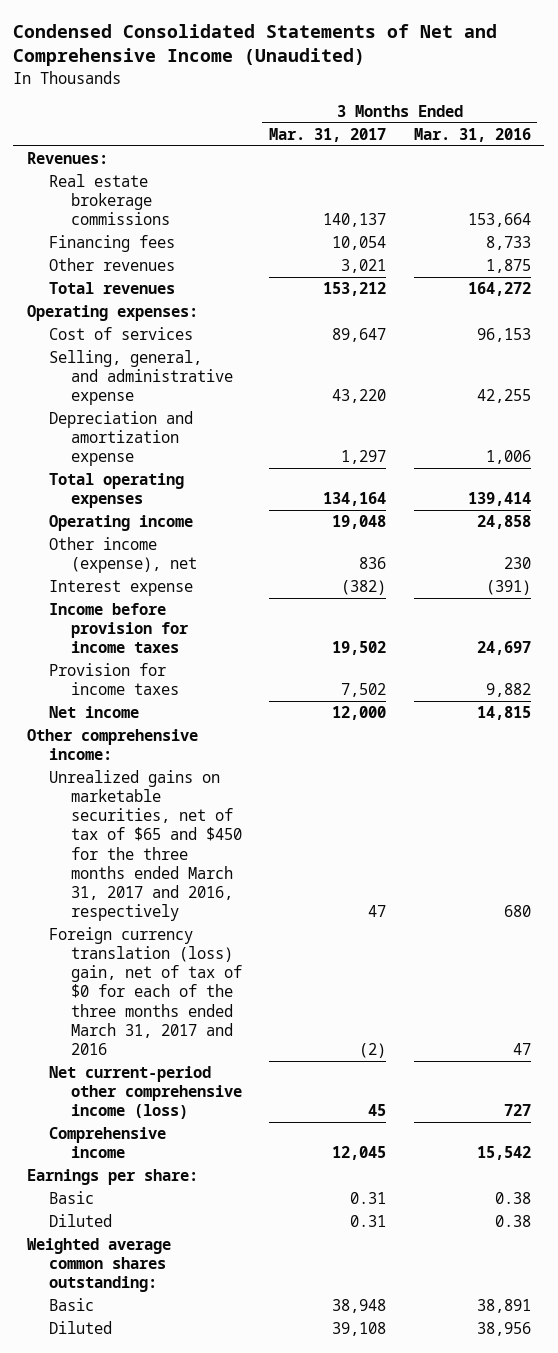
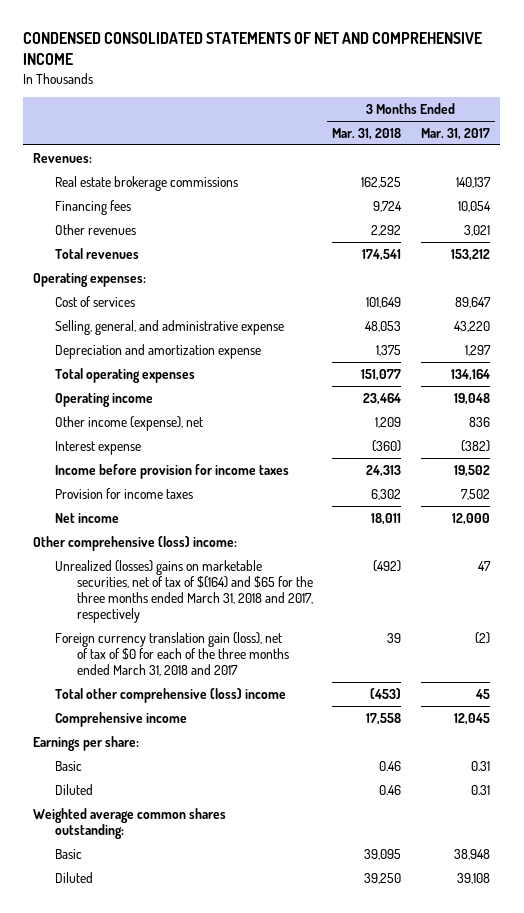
[13,23,498,67] Condensed Consolidated Statements of Net and Comprehensive Income (Unaudited) -> [23,32,483,66] CONDENSED CONSOLIDATED STATEMENTS OF NET AND COMPREHENSIVE INCOME
[413,127,531,142] Mar. 31, 2016 -> none
none -> [332,127,402,140] Mar. 31, 2018
[27,729,199,761] Other comprehensive income: -> [33,535,238,551] Other comprehensive (loss) income:
[49,770,243,921] Unrealized gains on marketable securities, net of tax of $65 and $450 for the three months ended March 31, 2017 and 2016, respectively -> [54,559,313,623] Unrealized (losses) gains on marketable securities, net of tax of $(164) and $65 for the three months ended March 31, 2018 and 2017, respectively
[49,927,243,1055] Foreign currency translation (loss) gain, net of tax of $0 for each of the three months ended March 31, 2017 and 2016 -> [54,631,289,676] Foreign currency translation gain (loss), net of tax of $0 for each of the three months ended March 31, 2018 and 2017
[49,1066,243,1120] Net current-period other comprehensive income (loss) -> [54,687,286,703] Total other comprehensive (loss) income

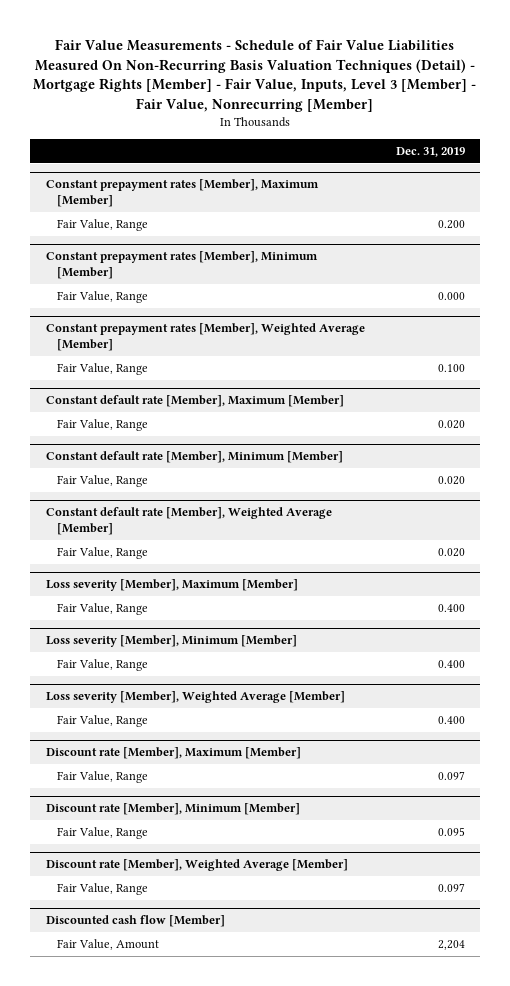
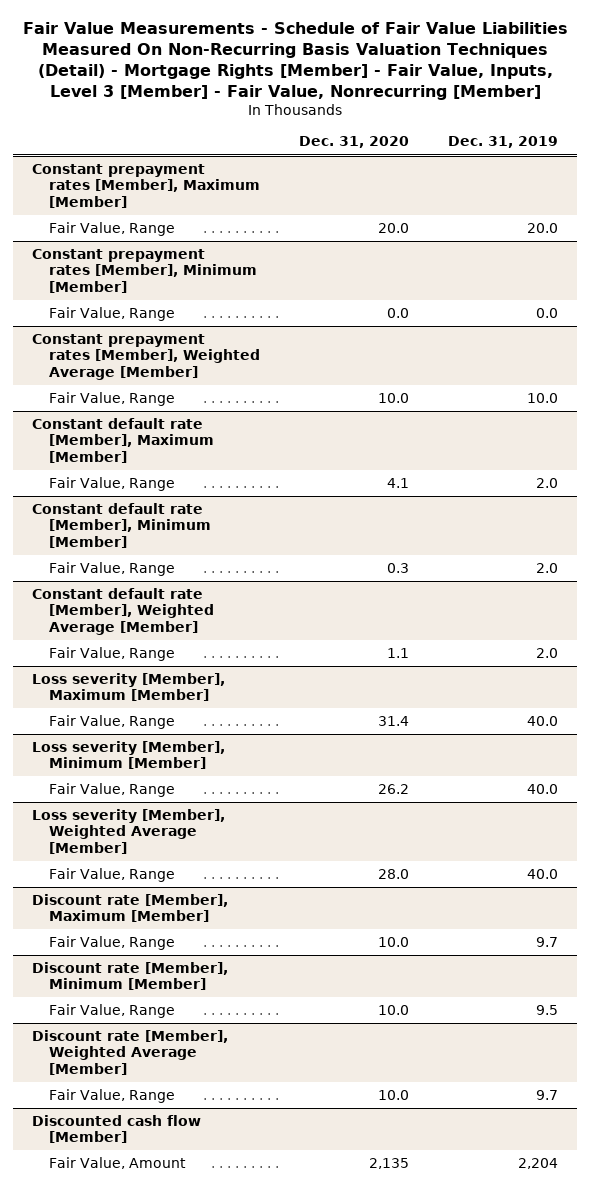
none -> [298,136,409,149] Dec. 31, 2020
[437,219,465,229] 0.200 -> [526,222,558,233] 20.0
[437,291,465,300] 0.000 -> [535,307,558,318] 0.0
[437,363,465,372] 0.100 -> [526,392,558,403] 10.0
[437,419,465,429] 0.020 -> [535,477,558,488] 2.0
[437,475,465,485] 0.020 -> [535,562,558,573] 2.0
[437,547,465,557] 0.020 -> [535,647,558,658] 2.0
[437,603,465,612] 0.400 -> [526,715,558,726] 40.0
[437,659,465,668] 0.400 -> [526,783,558,794] 40.0
[437,715,465,724] 0.400 -> [526,868,558,879] 40.0
[437,770,465,780] 0.097 -> [535,936,558,947] 9.7
[437,826,465,836] 0.095 -> [535,1004,558,1015] 9.5
[437,882,465,892] 0.097 -> [535,1089,558,1100] 9.7

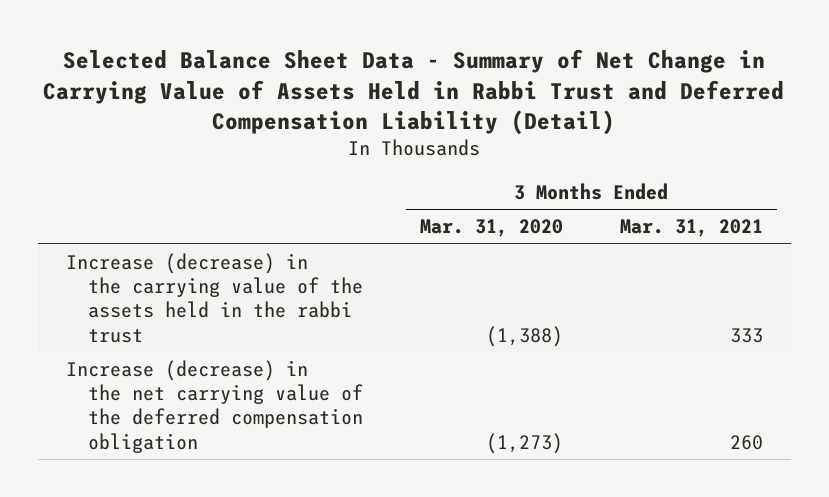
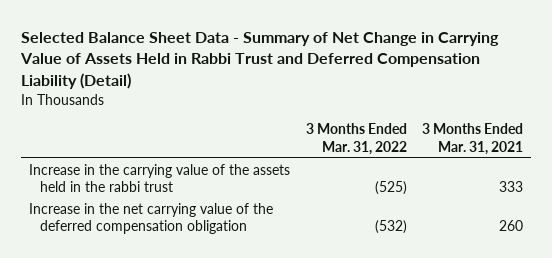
[419,219,563,238] Mar. 31, 2020 -> none
none -> [305,123,407,155] 3 Months Ended Mar. 31, 2022
[66,253,364,343] Increase (decrease) in the carrying value of the assets held in the rabbi trust -> [29,164,291,193] Increase in the carrying value of the assets held in the rabbi trust
[66,360,364,453] Increase (decrease) in the net carrying value of the deferred compensation obligation -> [29,203,274,235] Increase in the net carrying value of the deferred compensation obligation

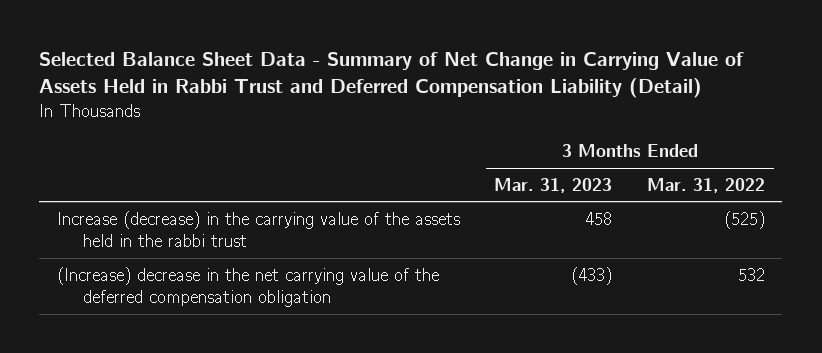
[421,123,523,155] 3 Months Ended Mar. 31, 2021 -> none
none -> [494,177,613,193] Mar. 31, 2023
[29,164,291,193] Increase in the carrying value of the assets held in the rabbi trust -> [56,210,460,248] Increase (decrease) in the carrying value of the assets held in the rabbi trust
[29,203,274,235] Increase in the net carrying value of the deferred compensation obligation -> [56,266,439,308] (Increase) decrease in the net carrying value of the deferred compensation obligation
[374,220,407,235] (532) -> [738,267,766,281] 532

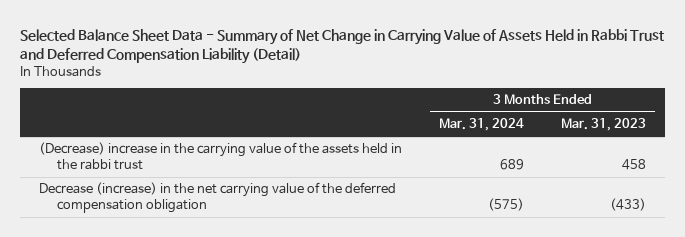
[647,177,766,193] Mar. 31, 2022 -> none
none -> [439,118,525,132] Mar. 31, 2024
[56,210,460,248] Increase (decrease) in the carrying value of the assets held in the rabbi trust -> [38,142,402,171] (Decrease) increase in the carrying value of the assets held in the rabbi trust
[56,266,439,308] (Increase) decrease in the net carrying value of the deferred compensation obligation -> [38,182,396,214] Decrease (increase) in the net carrying value of the deferred compensation obligation

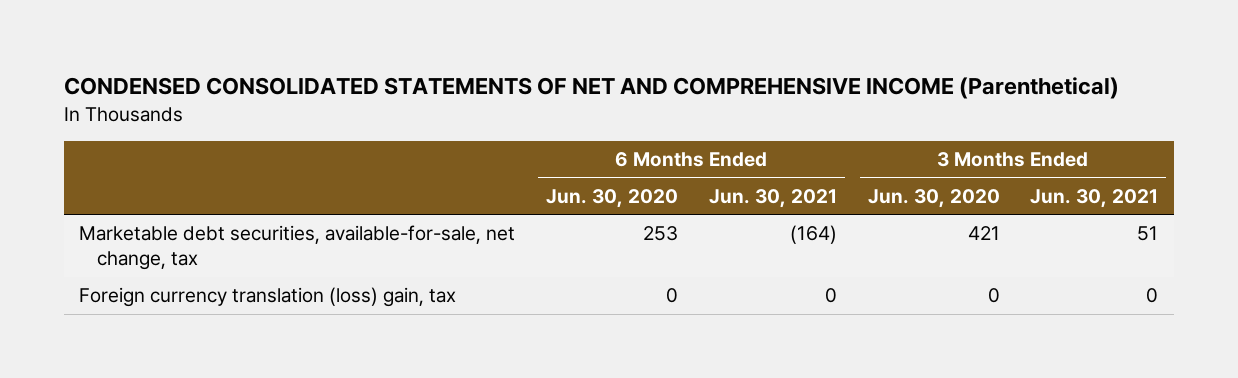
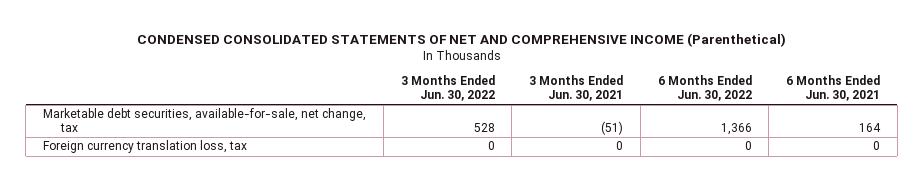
[546,188,679,208] Jun. 30, 2020 -> none
[867,188,1000,208] Jun. 30, 2020 -> none
none -> [400,75,495,102] 3 Months Ended Jun. 30, 2022
none -> [657,75,752,102] 6 Months Ended Jun. 30, 2022
[789,225,837,245] (164) -> [859,123,882,133] 164
[1137,226,1159,242] 51 -> [601,121,624,136] (51)
[79,287,457,308] Foreign currency translation (loss) gain, tax -> [43,140,248,154] Foreign currency translation loss, tax

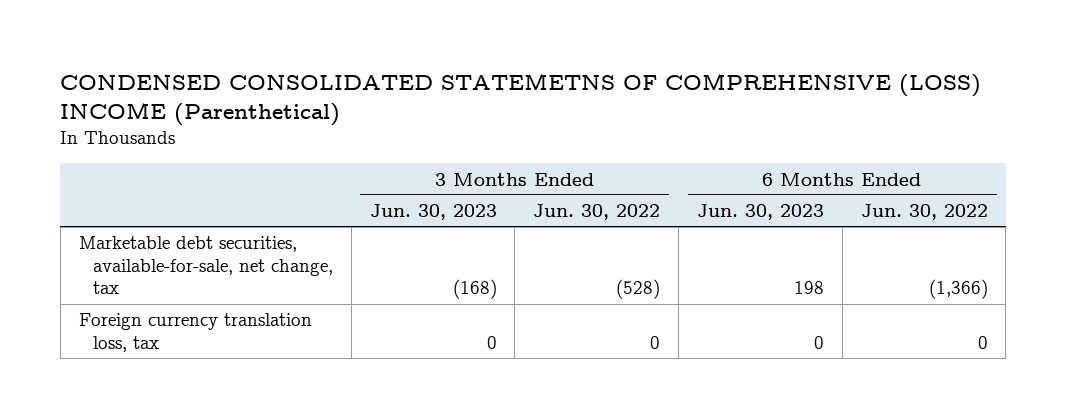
[136,33,786,48] CONDENSED CONSOLIDATED STATEMENTS OF NET AND COMPREHENSIVE INCOME (Parenthetical) -> [60,72,982,126] CONDENSED CONSOLIDATED STATEMETNS OF COMPREHENSIVE (LOSS) INCOME (Parenthetical)
[529,75,624,102] 3 Months Ended Jun. 30, 2021 -> none
[786,75,881,102] 6 Months Ended Jun. 30, 2021 -> none
none -> [369,204,497,221] Jun. 30, 2023
none -> [696,204,824,221] Jun. 30, 2023
[473,123,495,133] 528 -> [616,279,661,300] (528)
[720,123,752,136] 1,366 -> [928,279,988,300] (1,366)

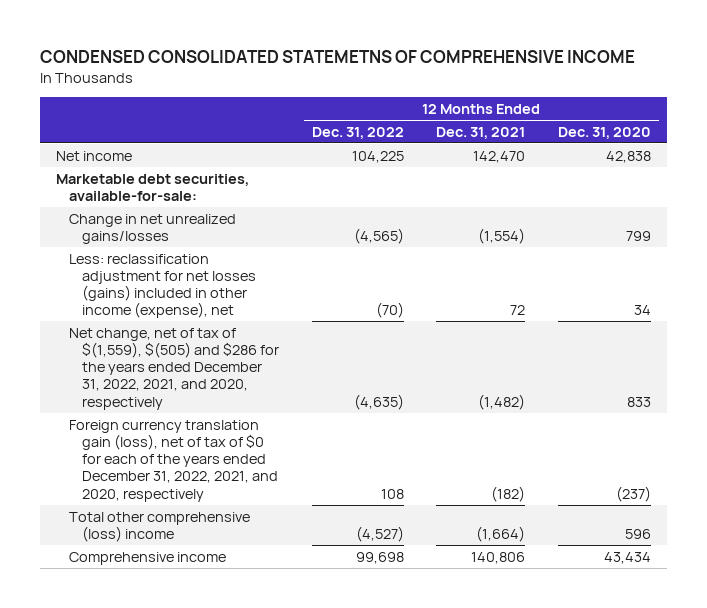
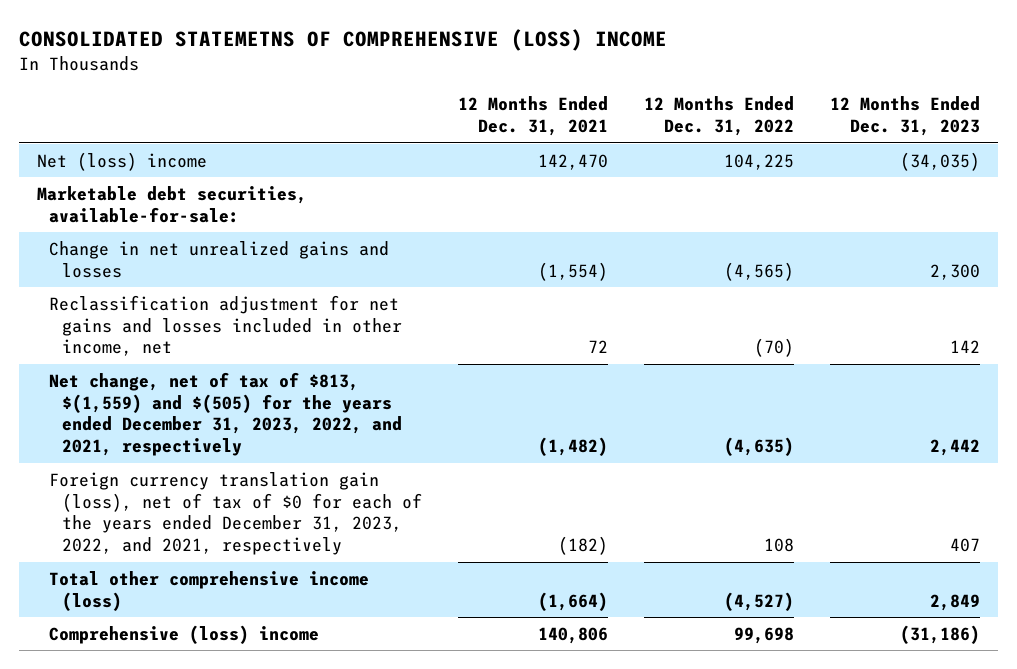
[40,49,636,63] CONDENSED CONSOLIDATED STATEMETNS OF COMPREHENSIVE INCOME -> [18,29,667,52] CONSOLIDATED STATEMETNS OF COMPREHENSIVE (LOSS) INCOME
[557,126,651,139] Dec. 31, 2020 -> none
none -> [830,96,981,137] 12 Months Ended Dec. 31, 2023
[56,150,133,161] Net income -> [36,151,207,171] Net (loss) income
[69,213,237,244] Change in net unrealized gains/losses -> [49,240,390,278] Change in net unrealized gains and losses
[69,253,257,319] Less: reclassification adjustment for net losses (gains) included in other income (expense), net -> [49,294,402,357] Reclassification adjustment for net gains and losses included in other income, net
[69,327,280,410] Net change, net of tax of $(1,559), $(505) and $286 for the years ended December 31, 2022, 2021, and 2020, respectively -> [49,371,402,457] Net change, net of tax of $813, $(1,559) and $(505) for the years ended December 31, 2023, 2022, and 2021, respectively
[69,419,279,502] Foreign currency translation gain (loss), net of tax of $0 for each of the years ended December 31, 2022, 2021, and 2020, respectively -> [49,471,422,556] Foreign currency translation gain (loss), net of tax of $0 for each of the years ended December 31, 2023, 2022, and 2021, respectively
[69,511,251,542] Total other comprehensive (loss) income -> [49,570,370,611] Total other comprehensive income (loss)
[69,551,227,565] Comprehensive income -> [49,624,320,644] Comprehensive (loss) income

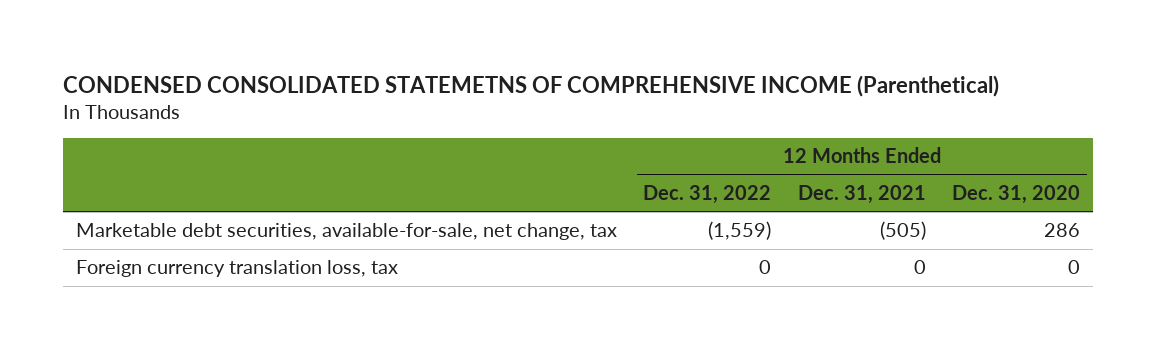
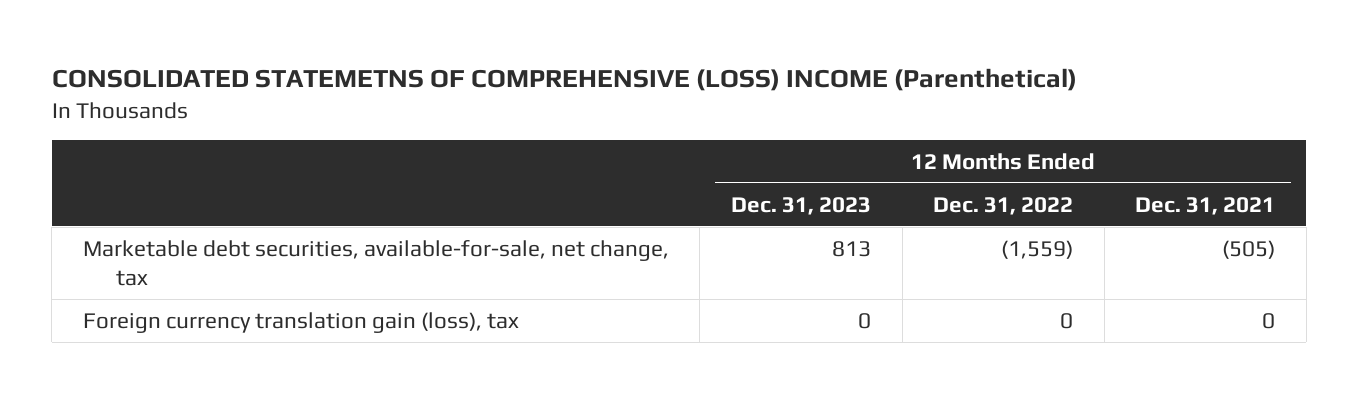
[62,74,999,97] CONDENSED CONSOLIDATED STATEMETNS OF COMPREHENSIVE INCOME (Parenthetical) -> [51,67,1077,91] CONSOLIDATED STATEMETNS OF COMPREHENSIVE (LOSS) INCOME (Parenthetical)
[952,184,1081,204] Dec. 31, 2020 -> none
none -> [730,196,871,215] Dec. 31, 2023
[75,260,398,278] Foreign currency translation loss, tax -> [82,311,519,333] Foreign currency translation gain (loss), tax

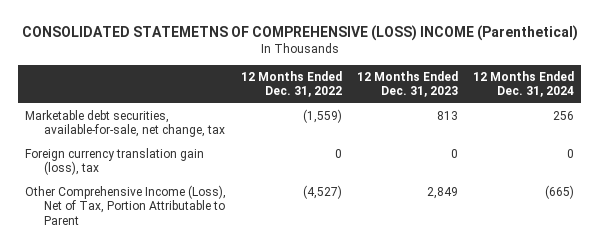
[1135,196,1276,215] Dec. 31, 2021 -> none
none -> [472,70,574,98] 12 Months Ended Dec. 31, 2024
none -> [25,184,227,225] Other Comprehensive Income (Loss), Net of Tax, Portion Attributable to Parent

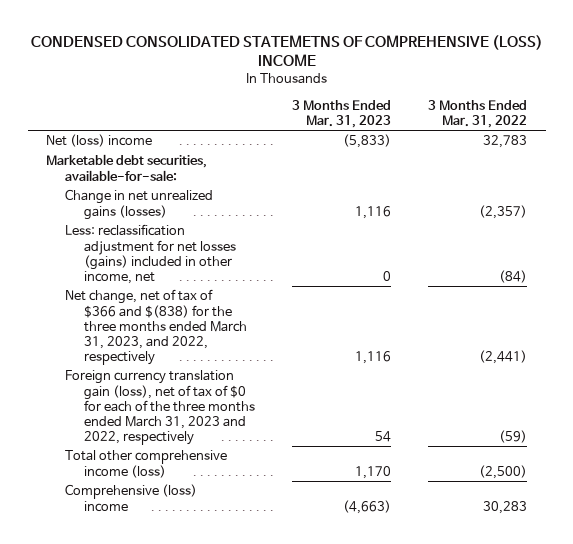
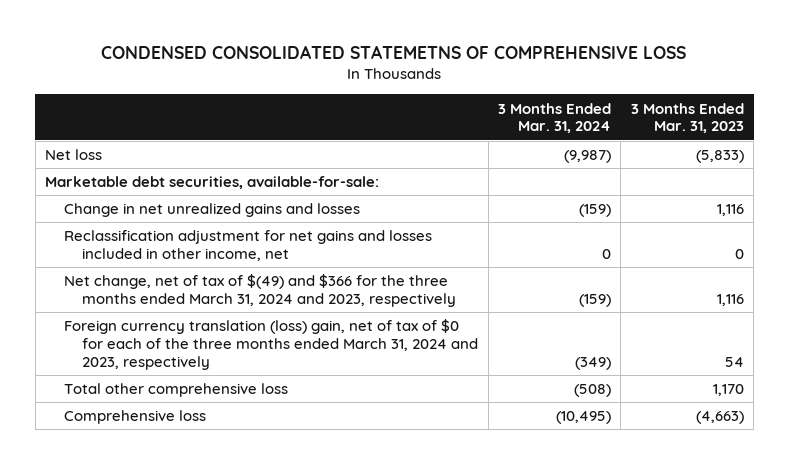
[30,34,543,67] CONDENSED CONSOLIDATED STATEMETNS OF COMPREHENSIVE (LOSS) INCOME -> [101,44,687,59] CONDENSED CONSOLIDATED STATEMETNS OF COMPREHENSIVE LOSS
[428,99,528,128] 3 Months Ended Mar. 31, 2022 -> none
none -> [498,102,612,134] 3 Months Ended Mar. 31, 2024
[46,134,153,148] Net (loss) income -> [45,149,103,161] Net loss
[65,189,214,220] Change in net unrealized gains (losses) -> [63,203,360,218] Change in net unrealized gains and losses
[65,224,237,284] Less: reclassification adjustment for net losses (gains) included in other income, net -> [63,230,432,261] Reclassification adjustment for net gains and losses included in other income, net
[65,289,248,365] Net change, net of tax of $366 and $(838) for the three months ended March 31, 2023, and 2022, respectively -> [63,274,457,307] Net change, net of tax of $(49) and $366 for the three months ended March 31, 2024 and 2023, respectively
[65,370,256,445] Foreign currency translation gain (loss), net of tax of $0 for each of the three months ended March 31, 2023 and 2022, respectively -> [63,319,479,370] Foreign currency translation (loss) gain, net of tax of $0 for each of the three months ended March 31, 2024 and 2023, respectively
[65,450,228,478] Total other comprehensive income (loss) -> [63,383,288,398] Total other comprehensive loss
[65,484,198,512] Comprehensive (loss) income -> [63,410,206,425] Comprehensive loss

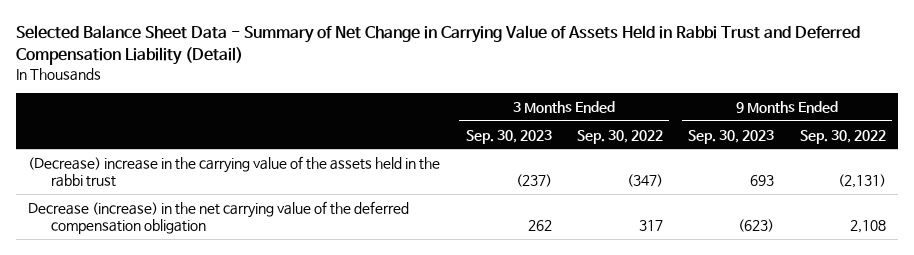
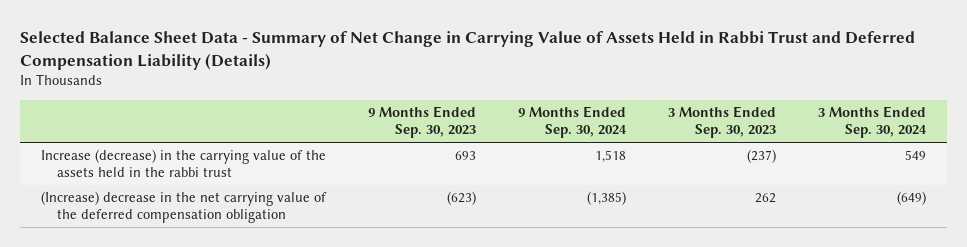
[15,24,860,65] Selected Balance Sheet Data - Summary of Net Change in Carrying Value of Assets Held in Rabbi Trust and Deferred Compensation Liability (Detail) -> [19,30,915,70] Selected Balance Sheet Data - Summary of Net Change in Carrying Value of Assets Held in Rabbi Trust and Deferred Compensation Liability (Details)
[577,129,664,144] Sep. 30, 2022 -> none
[799,129,886,144] Sep. 30, 2022 -> none
none -> [518,106,628,139] 9 Months Ended Sep. 30, 2024
none -> [818,106,928,139] 3 Months Ended Sep. 30, 2024
[28,155,441,187] (Decrease) increase in the carrying value of the assets held in the rabbi trust -> [40,149,326,178] Increase (decrease) in the carrying value of the assets held in the rabbi trust
[28,200,410,234] Decrease (increase) in the net carrying value of the deferred compensation obligation -> [40,191,327,224] (Increase) decrease in the net carrying value of the deferred compensation obligation

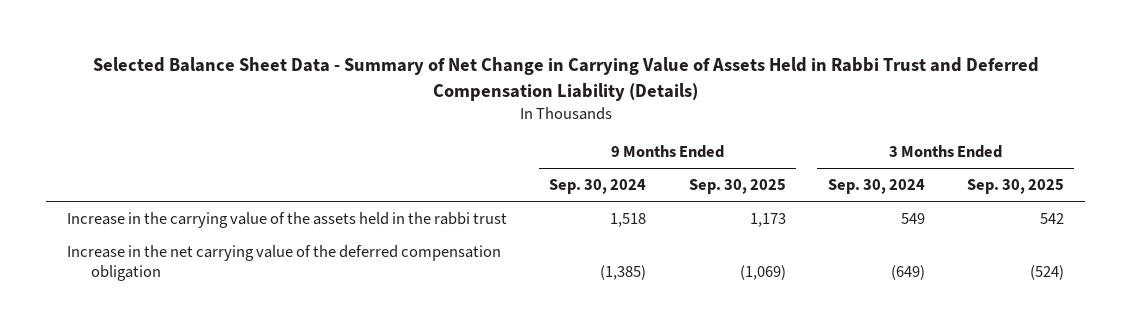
[367,106,476,139] 9 Months Ended Sep. 30, 2023 -> none
[668,106,777,139] 3 Months Ended Sep. 30, 2023 -> none
none -> [688,179,786,195] Sep. 30, 2025
none -> [966,179,1064,195] Sep. 30, 2025
[40,149,326,178] Increase (decrease) in the carrying value of the assets held in the rabbi trust -> [67,211,508,228] Increase in the carrying value of the assets held in the rabbi trust
[40,191,327,224] (Increase) decrease in the net carrying value of the deferred compensation obligation -> [67,244,502,282] Increase in the net carrying value of the deferred compensation obligation

